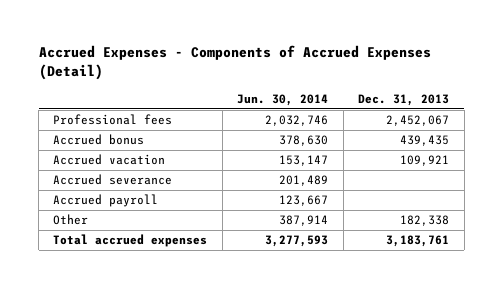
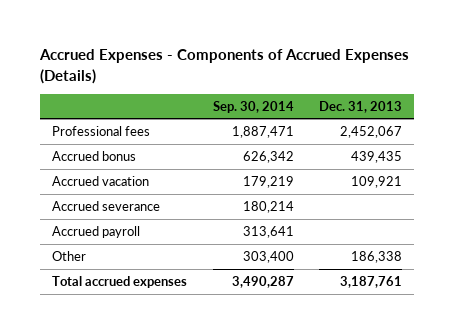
[38,45,431,81] Accrued Expenses - Components of Accrued Expenses (Detail) -> [38,49,409,84] Accrued Expenses - Components of Accrued Expenses (Details)
[237,93,329,106] Jun. 30, 2014 -> none
none -> [212,100,294,113] Sep. 30, 2014
[400,215,450,227] 182,338 -> [350,250,402,263] 186,338
[386,235,450,248] 3,183,761 -> [339,275,402,288] 3,187,761

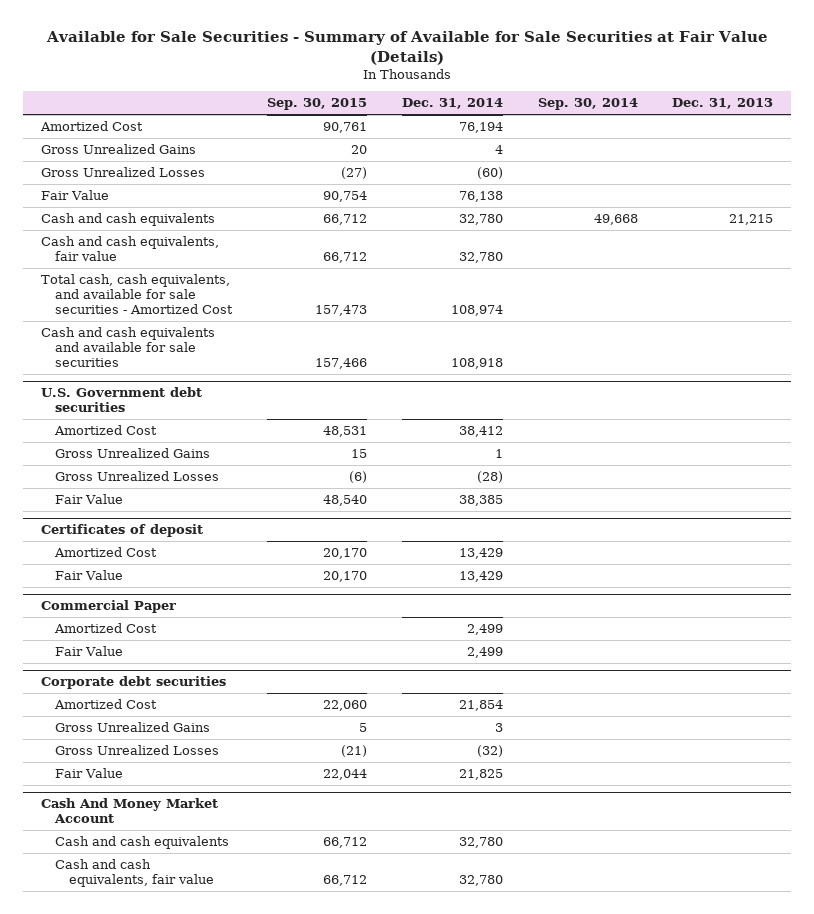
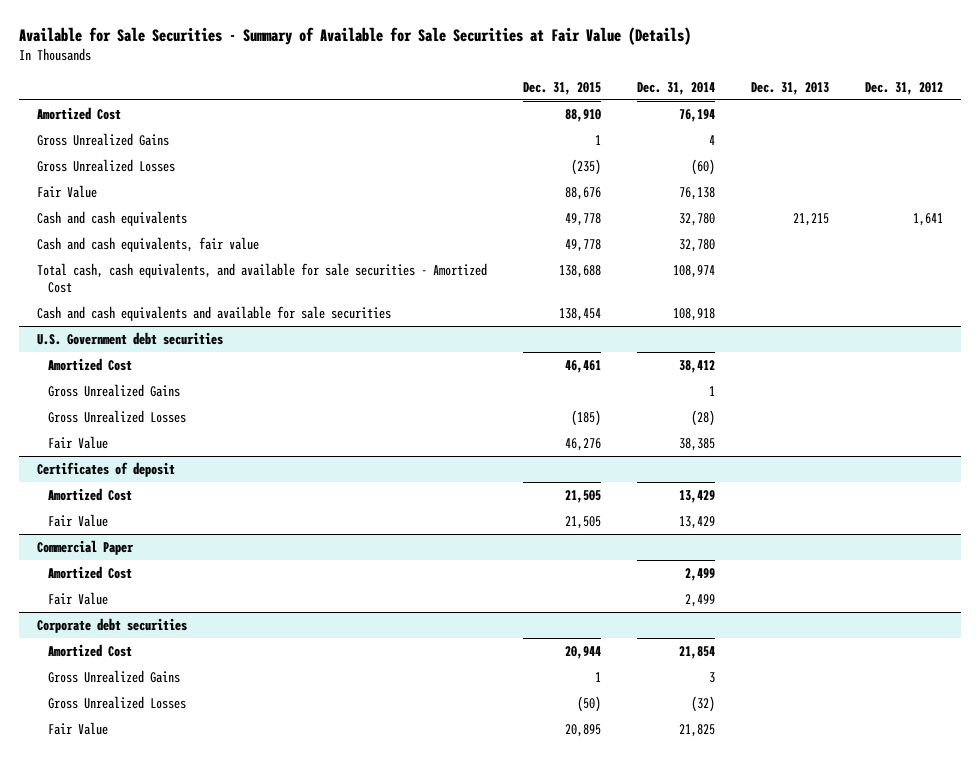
[266,98,367,111] Sep. 30, 2015 -> none
[537,98,638,111] Sep. 30, 2014 -> none
none -> [522,82,601,96] Dec. 31, 2015
none -> [864,82,943,96] Dec. 31, 2012
[40,798,218,824] Cash And Money Market Account -> none
[54,836,229,850] Cash and cash equivalents -> none
[54,859,214,887] Cash and cash equivalents, fair value -> none

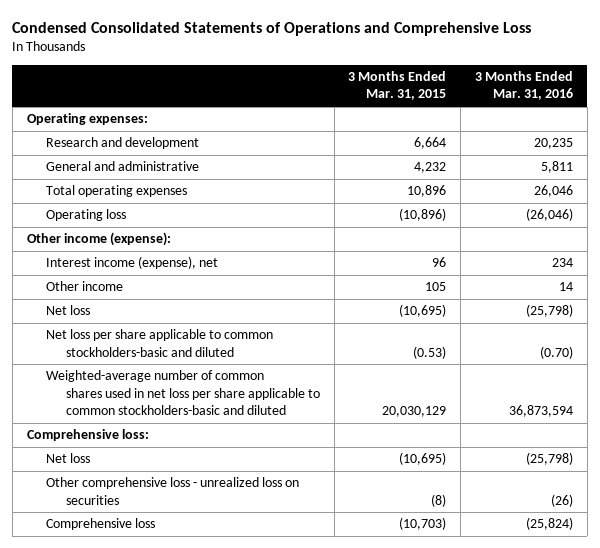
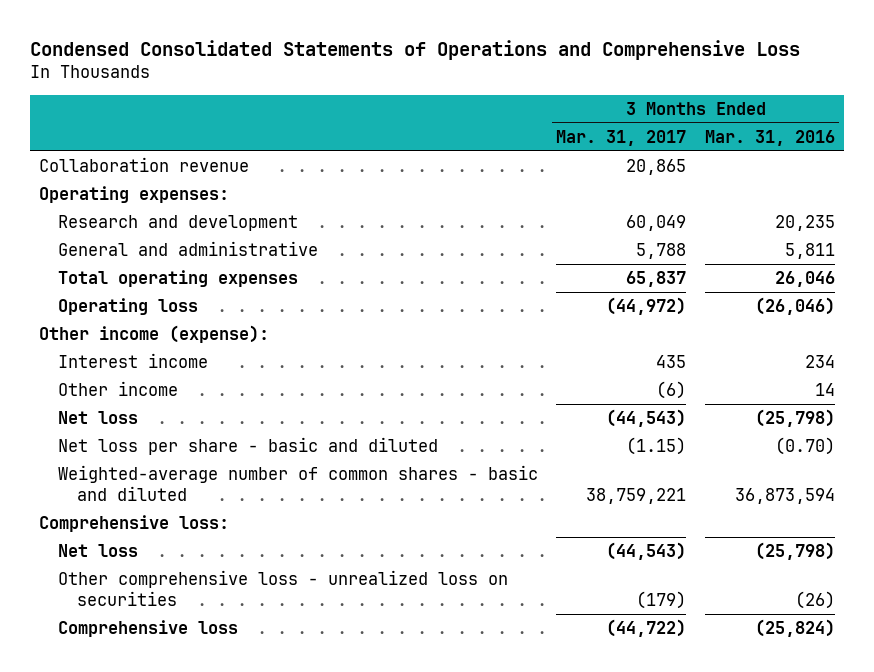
[348,71,447,101] 3 Months Ended Mar. 31, 2015 -> none
none -> [556,129,687,146] Mar. 31, 2017
none -> [39,156,250,172] Collaboration revenue
[46,256,219,270] Interest income (expense), net -> [57,352,208,368] Interest income
[46,329,274,357] Net loss per share applicable to common stockholders-basic and diluted -> [57,436,438,455] Net loss per share - basic and diluted
[46,370,320,416] Weighted-average number of common shares used in net loss per share applicable to common stockholders-basic and diluted -> [57,464,538,501] Weighted-average number of common shares - basic and diluted

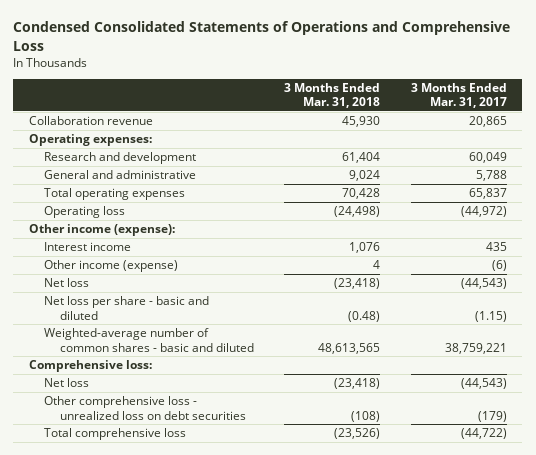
[704,129,835,146] Mar. 31, 2016 -> none
none -> [284,82,381,109] 3 Months Ended Mar. 31, 2018
[57,380,178,396] Other income -> [44,260,179,273] Other income (expense)
[57,569,508,606] Other comprehensive loss - unrealized loss on securities -> [44,396,247,420] Other comprehensive loss - unrealized loss on debt securities
[57,619,238,637] Comprehensive loss -> [44,428,187,441] Total comprehensive loss

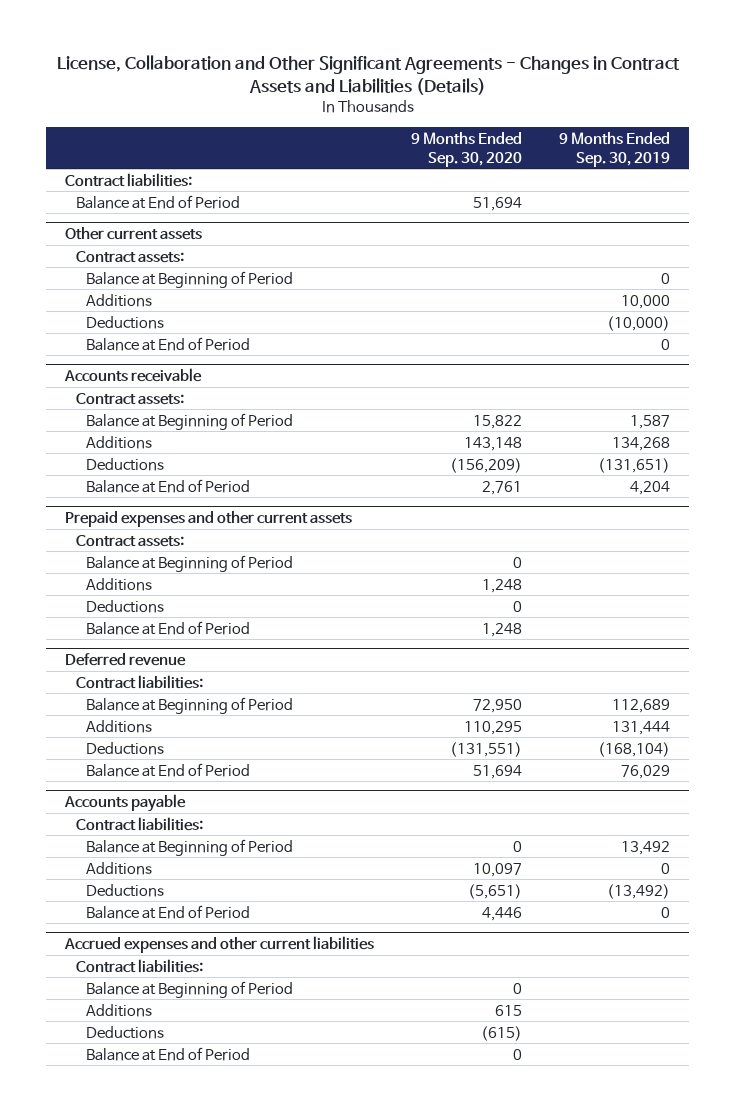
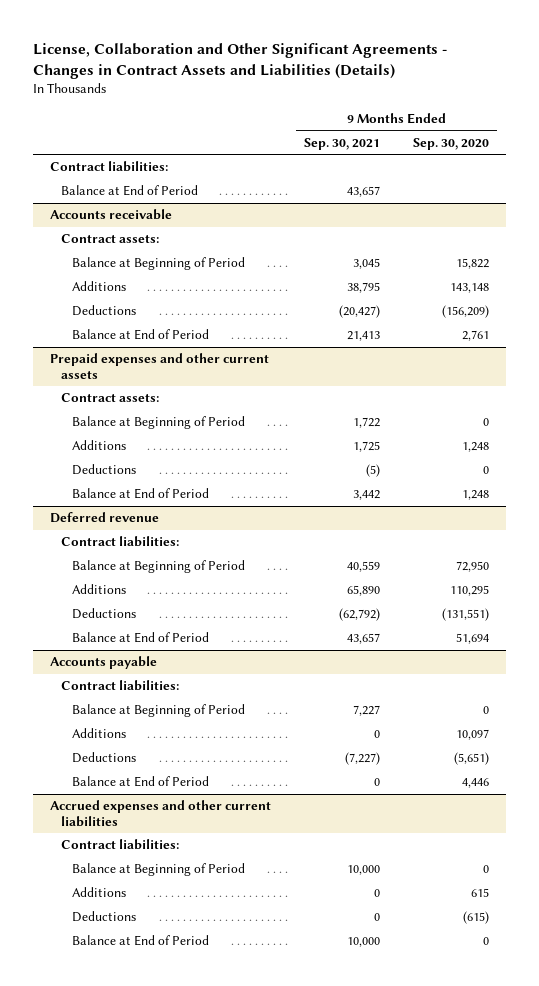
[559,131,671,167] 9 Months Ended Sep. 30, 2019 -> none
none -> [304,137,381,150] Sep. 30, 2021
[75,194,240,209] Balance at End of Period -> none
[64,226,202,240] Other current assets -> none
[75,250,184,263] Contract assets: -> none
[86,270,294,288] Balance at Beginning of Period -> none
[86,293,153,307] Additions -> none
[86,315,165,329] Deductions -> none

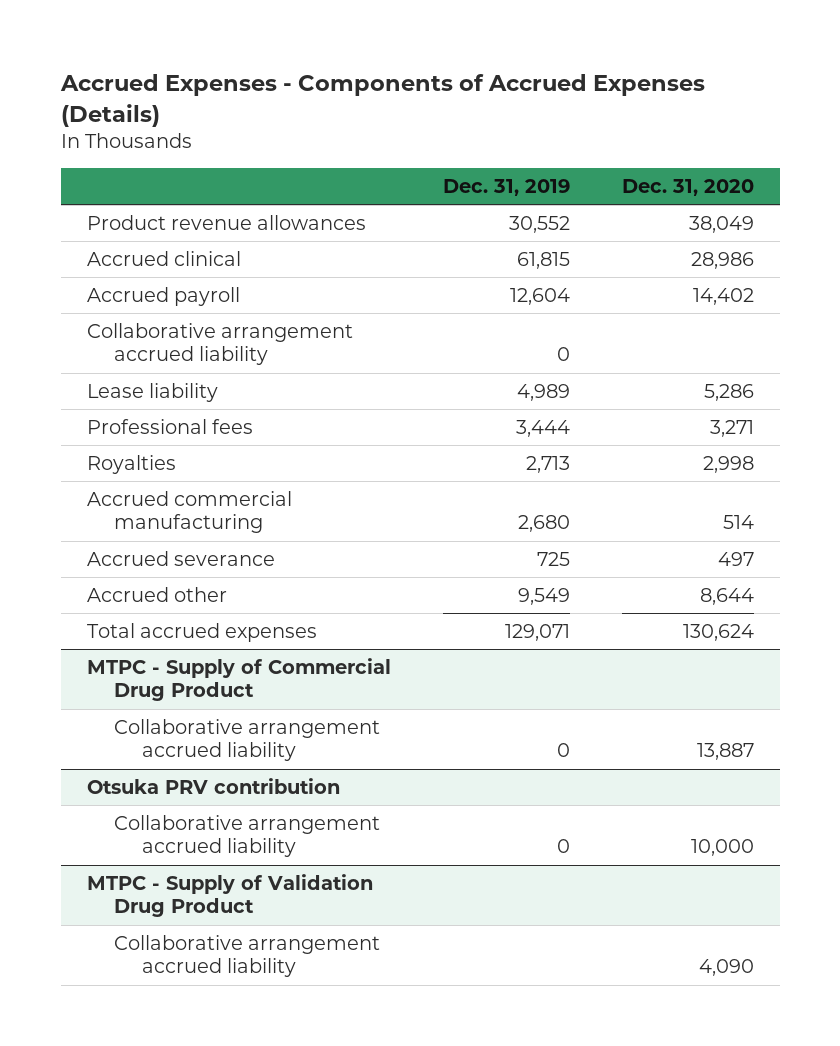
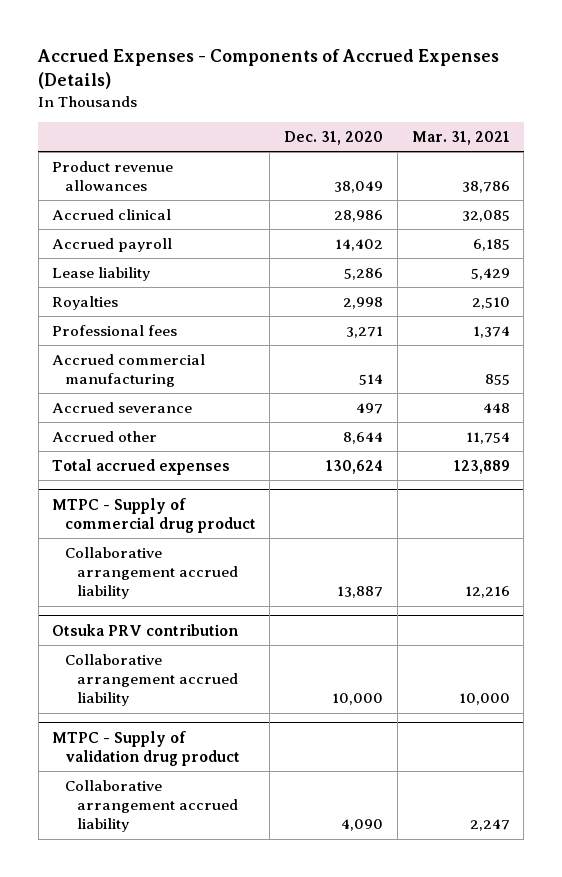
[442,178,570,196] Dec. 31, 2019 -> none
none -> [411,130,510,145] Mar. 31, 2021
[86,322,353,366] Collaborative arrangement accrued liability -> none
[86,418,253,434] Professional fees -> [52,324,178,336] Professional fees
[86,657,391,702] MTPC - Supply of Commercial Drug Product -> [52,497,256,533] MTPC - Supply of commercial drug product
[86,873,373,918] MTPC - Supply of Validation Drug Product -> [52,730,240,766] MTPC - Supply of validation drug product

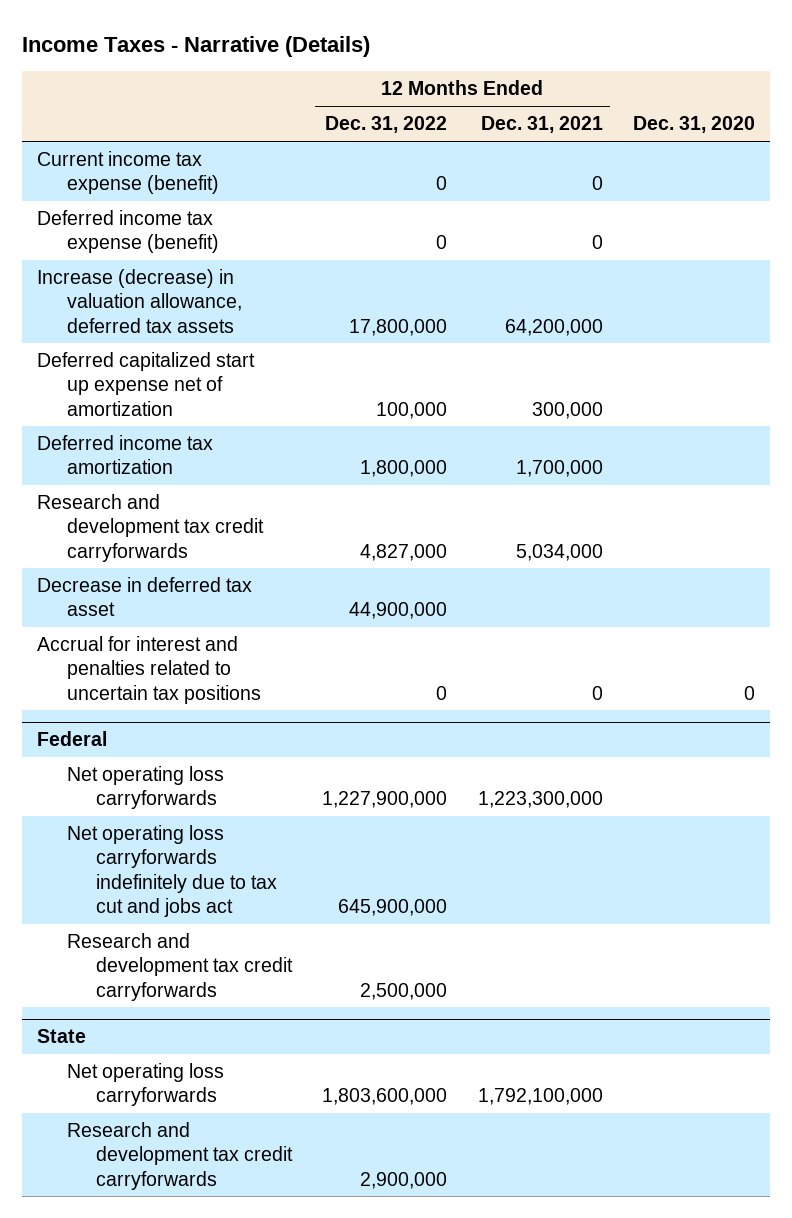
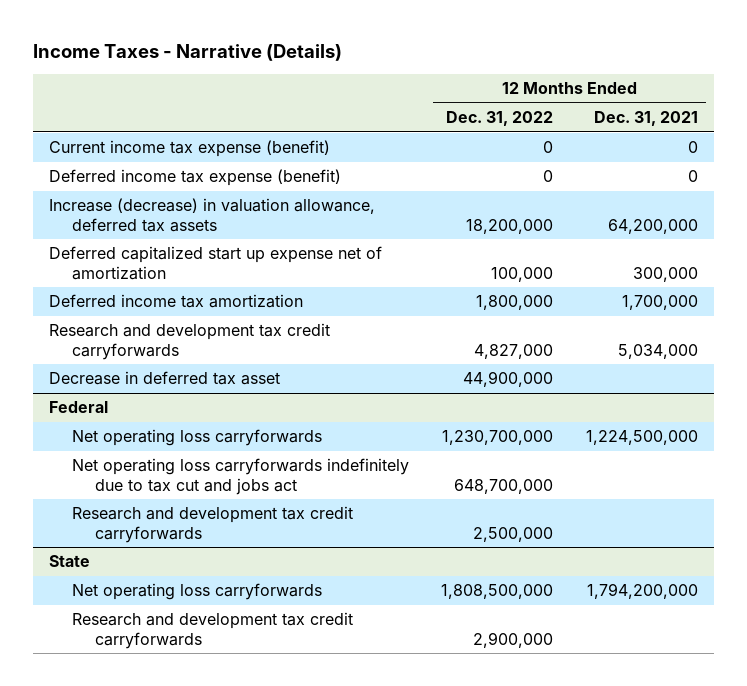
[632,116,755,134] Dec. 31, 2020 -> none
[349,318,448,336] 17,800,000 -> [466,218,554,234] 18,200,000
[37,636,261,704] Accrual for interest and penalties related to uncertain tax positions -> none
[322,791,448,809] 1,227,900,000 -> [442,430,554,446] 1,230,700,000
[477,791,603,809] 1,223,300,000 -> [585,430,698,446] 1,224,500,000
[338,898,448,916] 645,900,000 -> [454,478,554,494] 648,700,000
[322,1088,448,1106] 1,803,600,000 -> [441,584,554,600] 1,808,500,000
[477,1088,603,1106] 1,792,100,000 -> [586,583,698,600] 1,794,200,000

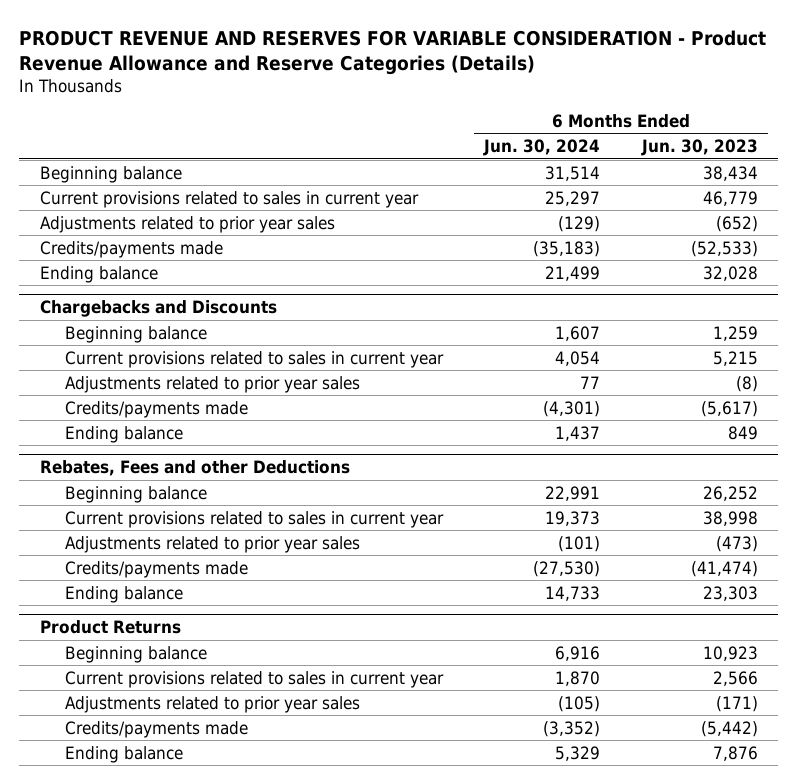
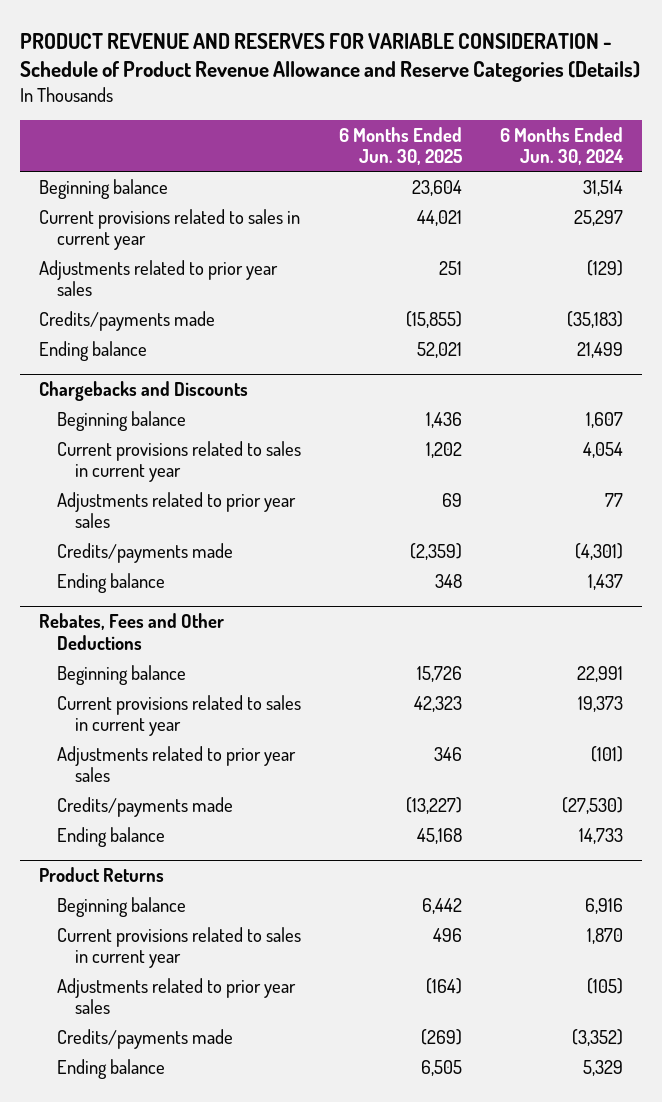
[19,29,767,76] PRODUCT REVENUE AND RESERVES FOR VARIABLE CONSIDERATION - Product Revenue Allowance and Reserve Categories (Details) -> [20,32,641,83] PRODUCT REVENUE AND RESERVES FOR VARIABLE CONSIDERATION - Schedule of Product Revenue Allowance and Reserve Categories (Details)
[640,139,758,157] Jun. 30, 2023 -> none
none -> [338,126,462,166] 6 Months Ended Jun. 30, 2025
[39,460,350,477] Rebates, Fees and other Deductions -> [39,613,225,650] Rebates, Fees and Other Deductions

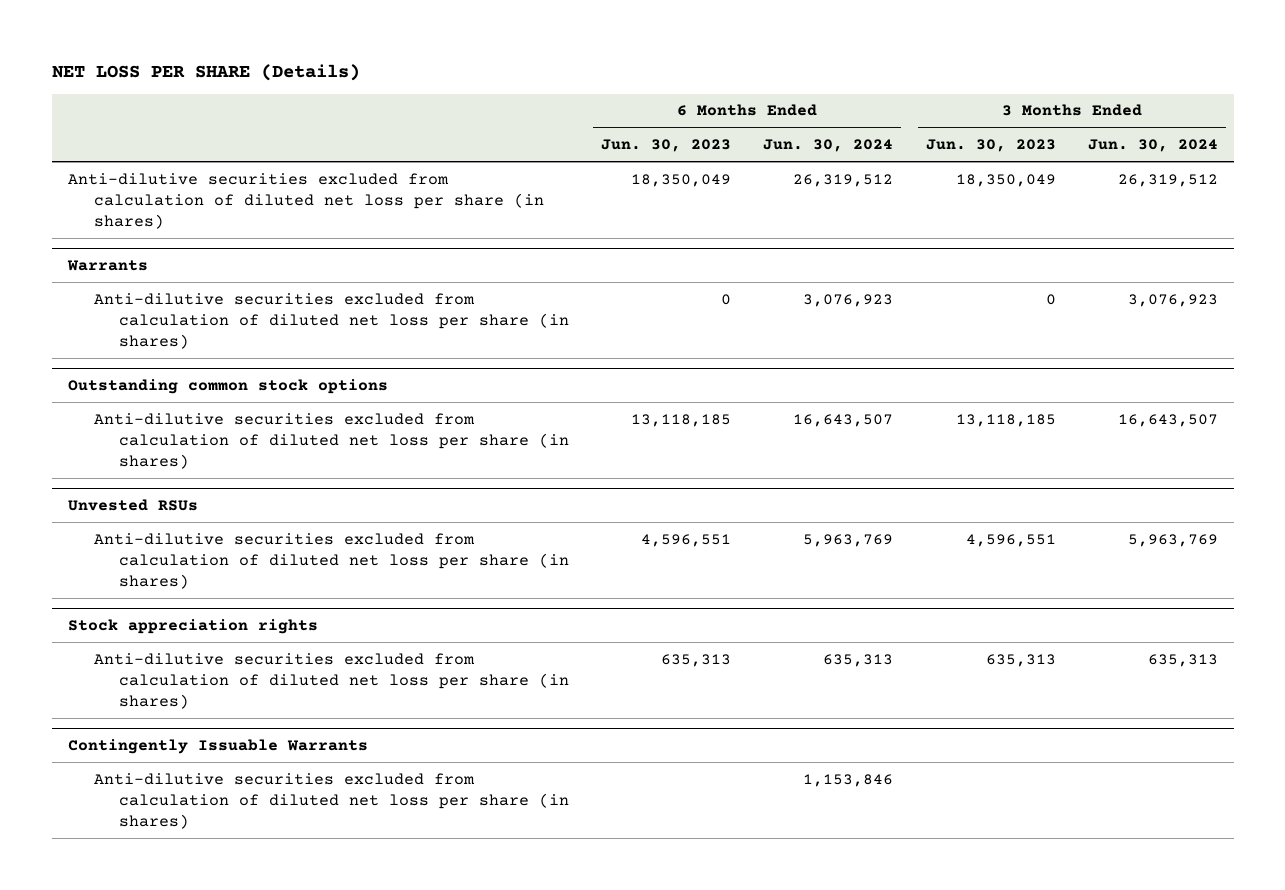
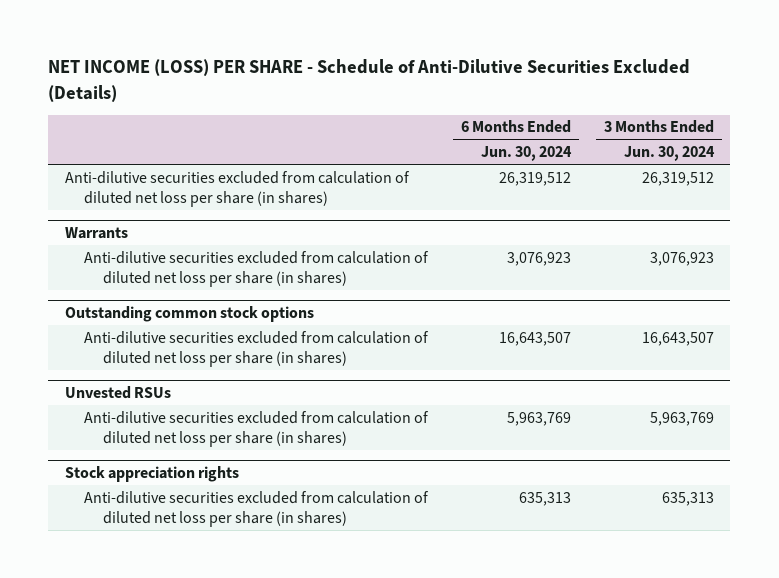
[51,64,360,82] NET LOSS PER SHARE (Details) -> [48,59,691,102] NET INCOME (LOSS) PER SHARE - Schedule of Anti-Dilutive Securities Excluded (Details)
[601,139,732,153] Jun. 30, 2023 -> none
[925,139,1056,153] Jun. 30, 2023 -> none
[67,739,368,755] Contingently Issuable Warrants -> none
[93,772,570,829] Anti-dilutive securities excluded from calculation of diluted net loss per share (in shares) -> none

